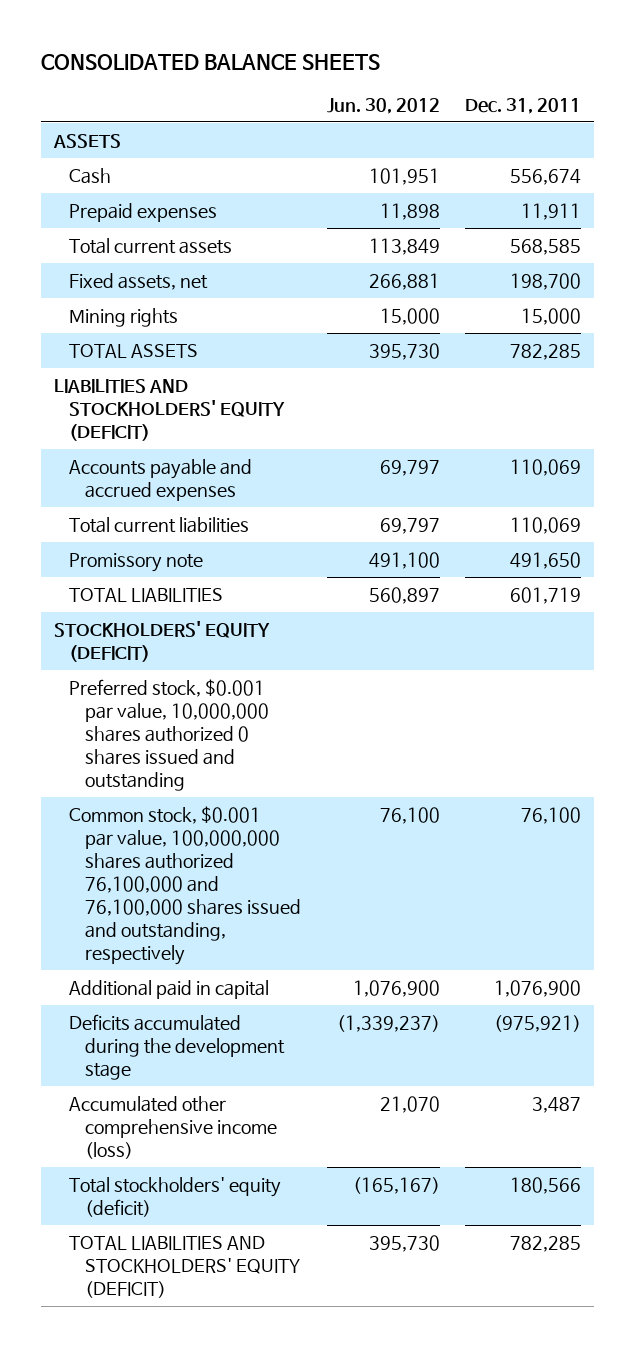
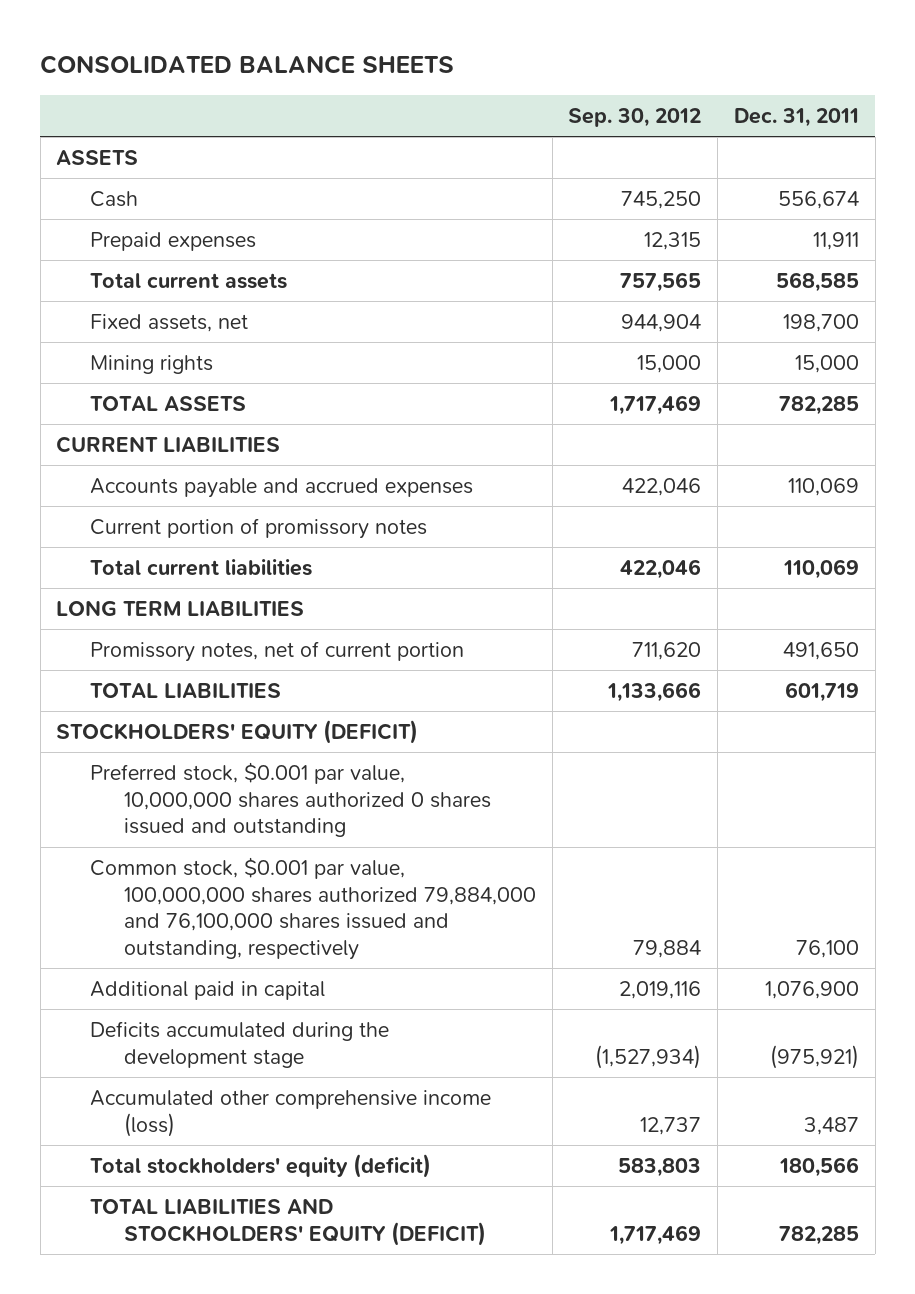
[326,97,440,114] Jun. 30, 2012 -> none
none -> [568,107,702,127] Sep. 30, 2012
[53,379,286,442] LIABILITIES AND STOCKHOLDERS' EQUITY (DEFICIT) -> none
none -> [56,435,281,453] CURRENT LIABILITIES
none -> [90,517,428,539] Current portion of promissory notes
none -> [56,599,305,616] LONG TERM LIABILITIES
[69,553,204,573] Promissory note -> [90,640,465,662] Promissory notes, net of current portion
[69,806,302,966] Common stock, $0.001 par value, 100,000,000 shares authorized 76,100,000 and 76,100,000 shares issued and outstanding, respectively -> [90,856,536,960] Common stock, $0.001 par value, 100,000,000 shares authorized 79,884,000 and 76,100,000 shares issued and outstanding, respectively

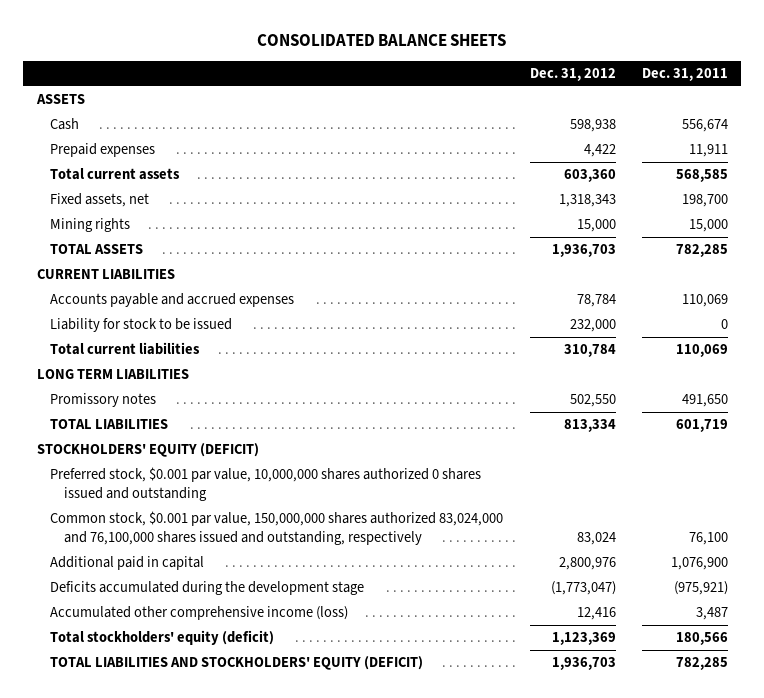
[568,107,702,127] Sep. 30, 2012 -> none
none -> [529,68,616,82] Dec. 31, 2012
[90,517,428,539] Current portion of promissory notes -> none
none -> [50,318,233,333] Liability for stock to be issued
[90,640,465,662] Promissory notes, net of current portion -> [50,393,157,408] Promissory notes
[90,856,536,960] Common stock, $0.001 par value, 100,000,000 shares authorized 79,884,000 and 76,100,000 shares issued and outstanding, respectively -> [50,511,504,546] Common stock, $0.001 par value, 150,000,000 shares authorized 83,024,000 and 76,100,000 shares issued and outstanding, respectively

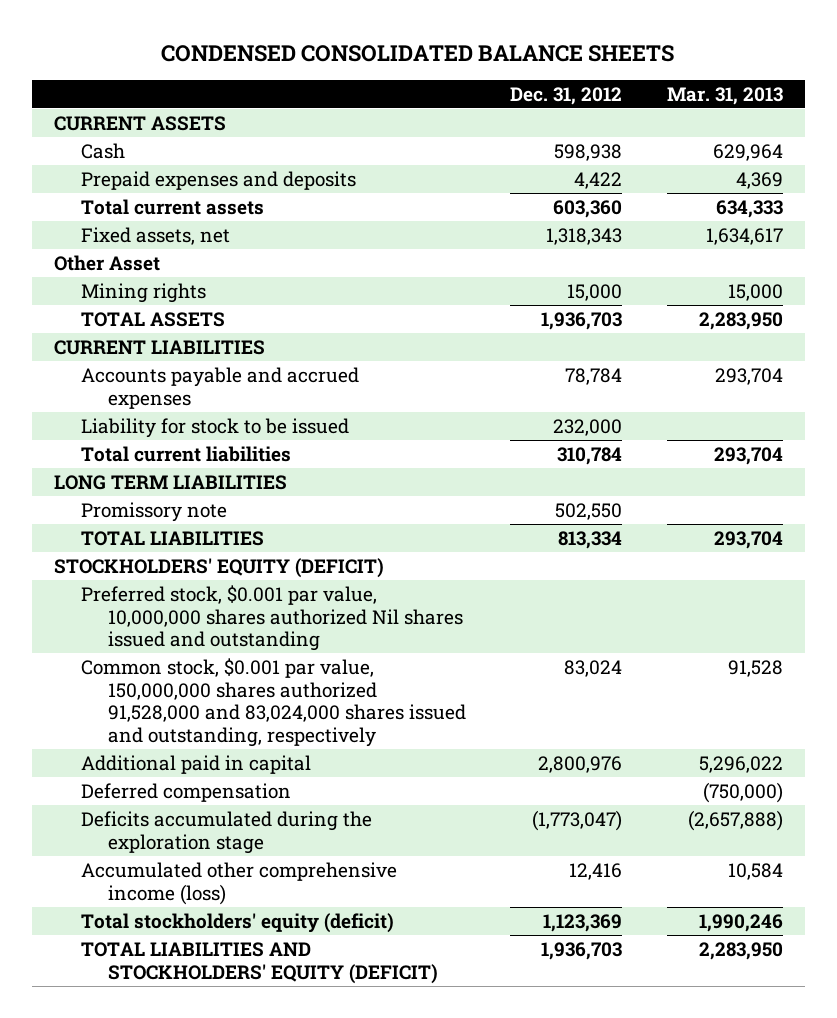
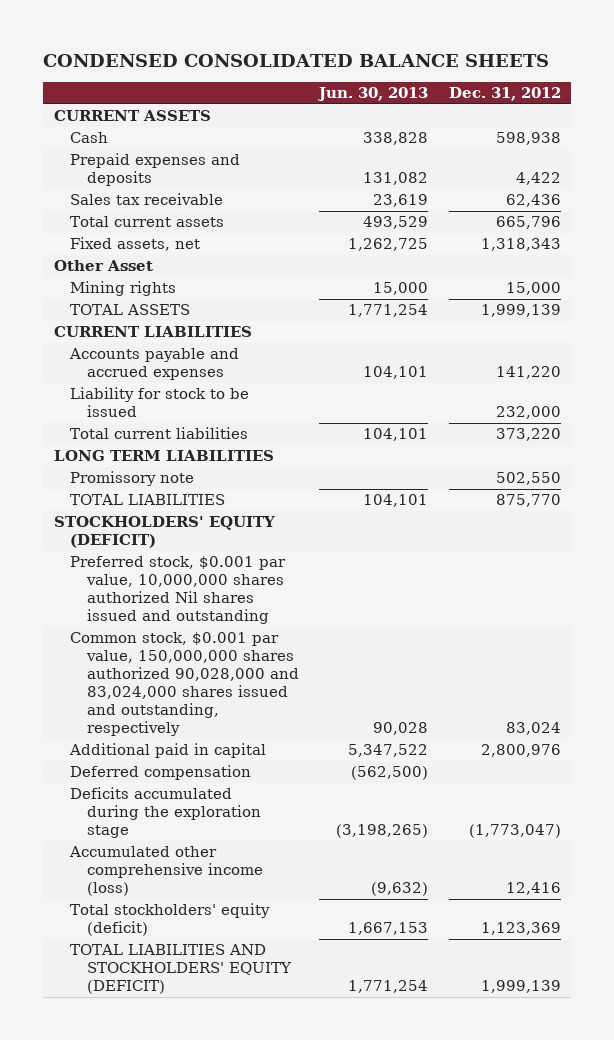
[666,86,783,105] Mar. 31, 2013 -> none
none -> [317,87,429,102] Jun. 30, 2013
none -> [70,193,224,206] Sales tax receivable
[553,199,623,218] 603,360 -> [495,216,561,230] 665,796
[541,311,623,330] 1,936,703 -> [480,304,561,318] 1,999,139
[565,367,623,385] 78,784 -> [495,366,561,380] 141,220
[557,446,623,465] 310,784 -> [495,428,561,442] 373,220
[558,530,623,549] 813,334 -> [495,494,561,508] 875,770
[80,657,467,748] Common stock, $0.001 par value, 150,000,000 shares authorized 91,528,000 and 83,024,000 shares issued and outstanding, respectively -> [70,632,300,737] Common stock, $0.001 par value, 150,000,000 shares authorized 90,028,000 and 83,024,000 shares issued and outstanding, respectively
[541,941,623,960] 1,936,703 -> [480,980,561,994] 1,999,139

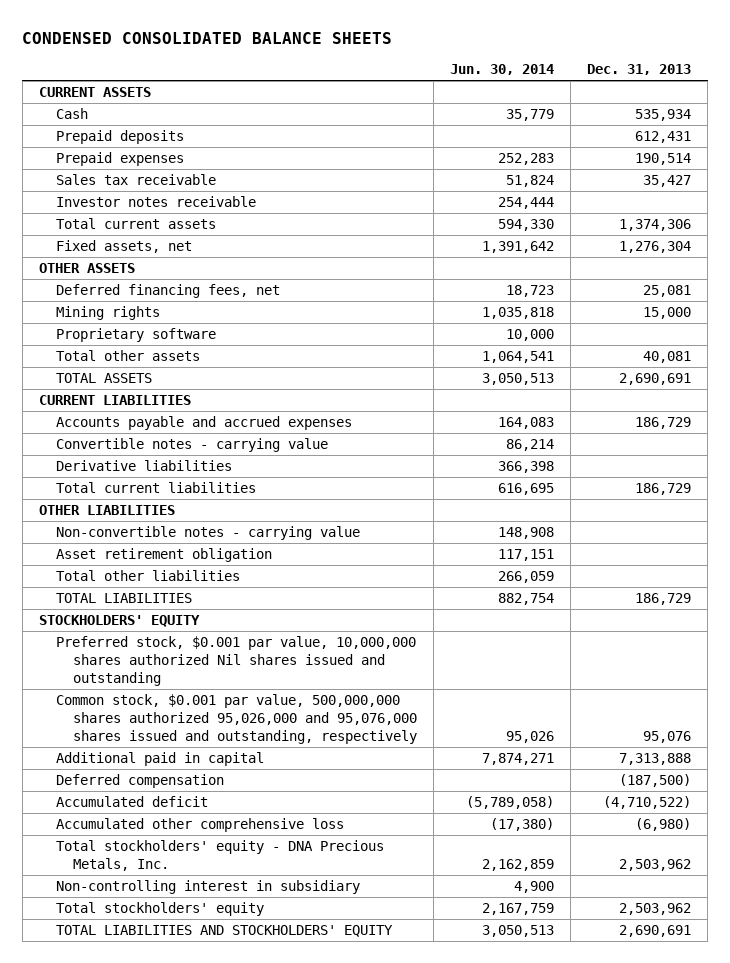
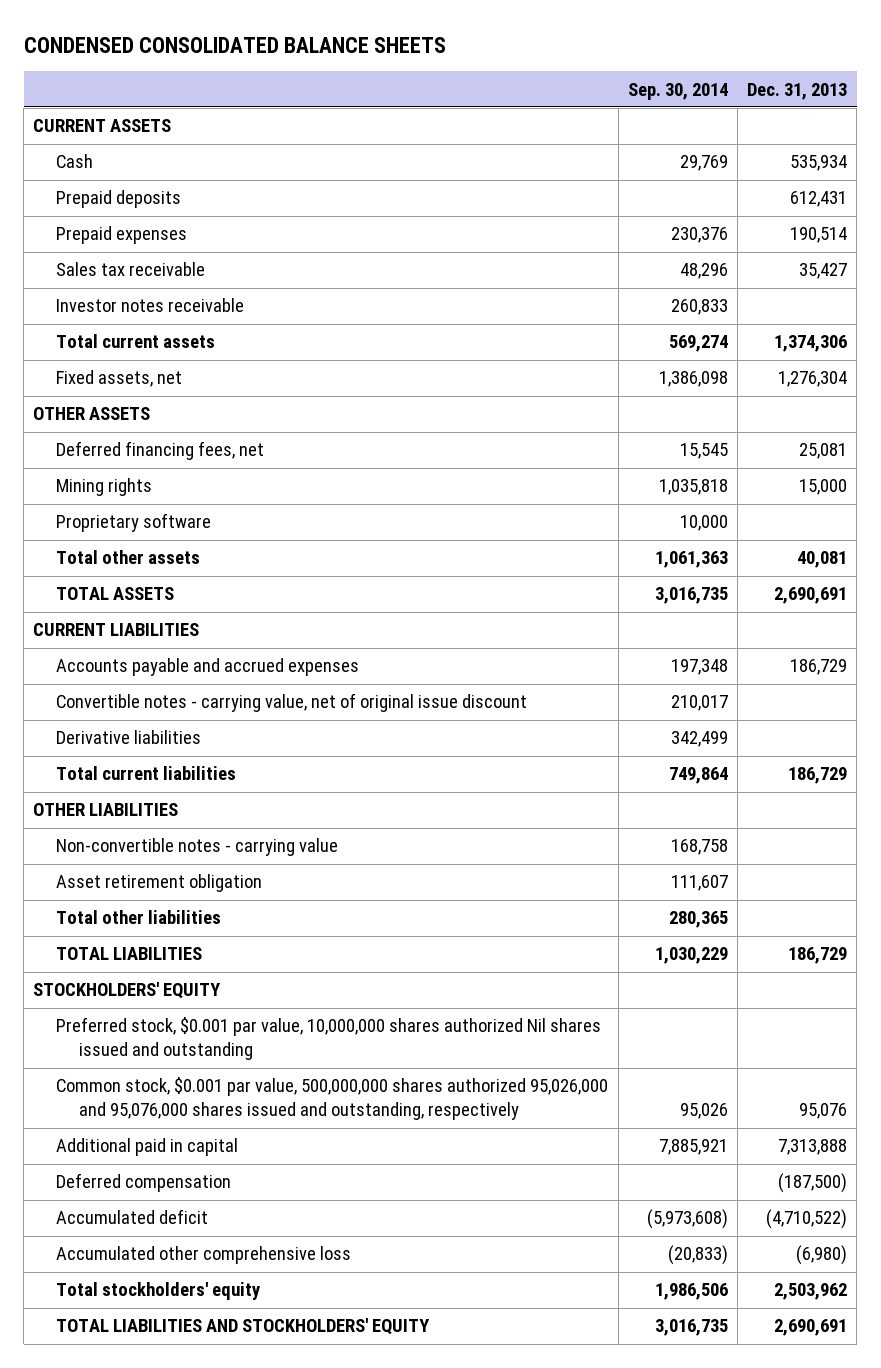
[450,64,555,76] Jun. 30, 2014 -> none
none -> [627,82,728,100] Sep. 30, 2014
[55,438,328,453] Convertible notes - carrying value -> [56,693,528,713] Convertible notes - carrying value, net of original issue discount
[55,840,384,872] Total stockholders' equity - DNA Precious Metals, Inc. -> none
[55,880,360,895] Non-controlling interest in subsidiary -> none

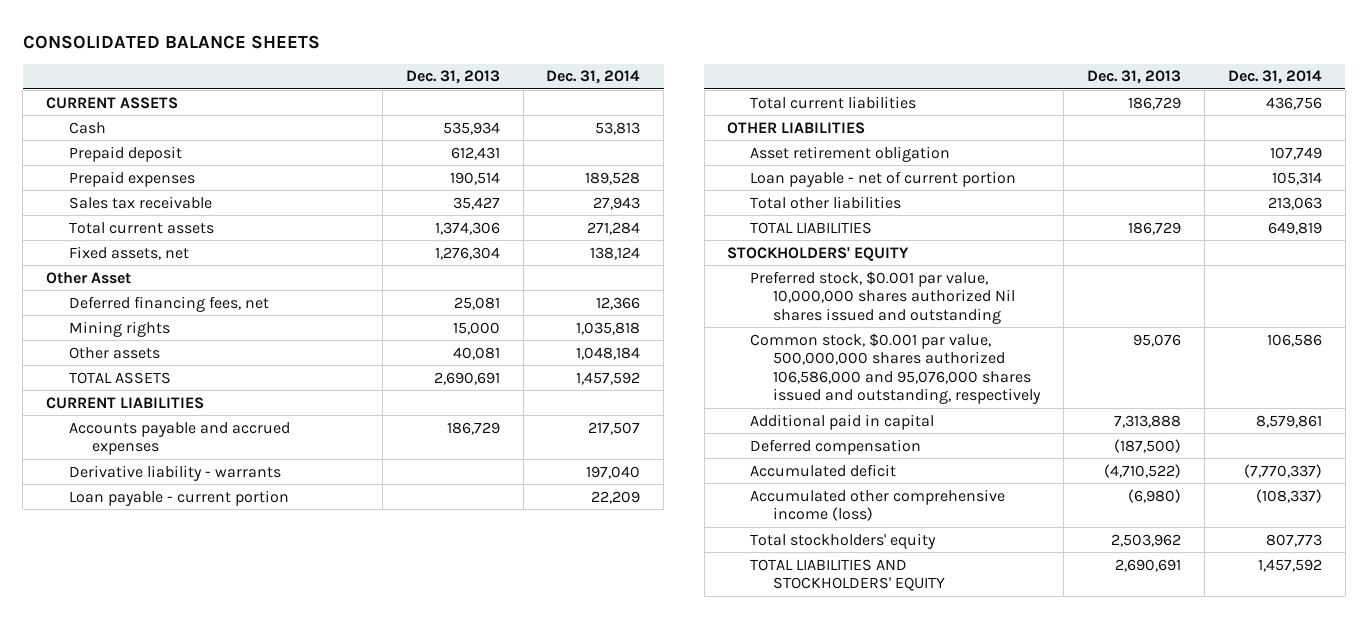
[23,36,446,53] CONDENSED CONSOLIDATED BALANCE SHEETS -> [22,34,320,49] CONSOLIDATED BALANCE SHEETS
[627,82,728,100] Sep. 30, 2014 -> none
none -> [546,70,641,85] Dec. 31, 2014
[56,190,182,209] Prepaid deposits -> [69,145,183,162] Prepaid deposit
[56,298,245,313] Investor notes receivable -> none
[33,407,151,421] OTHER ASSETS -> [46,271,132,284] Other Asset
[56,513,212,533] Proprietary software -> none
[56,550,201,565] Total other assets -> [69,346,161,359] Other assets
[56,693,528,713] Convertible notes - carrying value, net of original issue discount -> none
[56,730,202,745] Derivative liabilities -> [69,464,282,481] Derivative liability - warrants
none -> [69,489,290,506] Loan payable - current portion
[56,838,339,857] Non-convertible notes - carrying value -> none
none -> [750,170,1017,187] Loan payable - net of current portion
[56,1077,609,1121] Common stock, $0.001 par value, 500,000,000 shares authorized 95,026,000 and 95,076,000 shares issued and outstanding, respectively -> [750,332,1042,405] Common stock, $0.001 par value, 500,000,000 shares authorized 106,586,000 and 95,076,000 shares issued and outstanding, respectively
[56,1246,352,1265] Accumulated other comprehensive loss -> [750,488,1006,522] Accumulated other comprehensive income (loss)

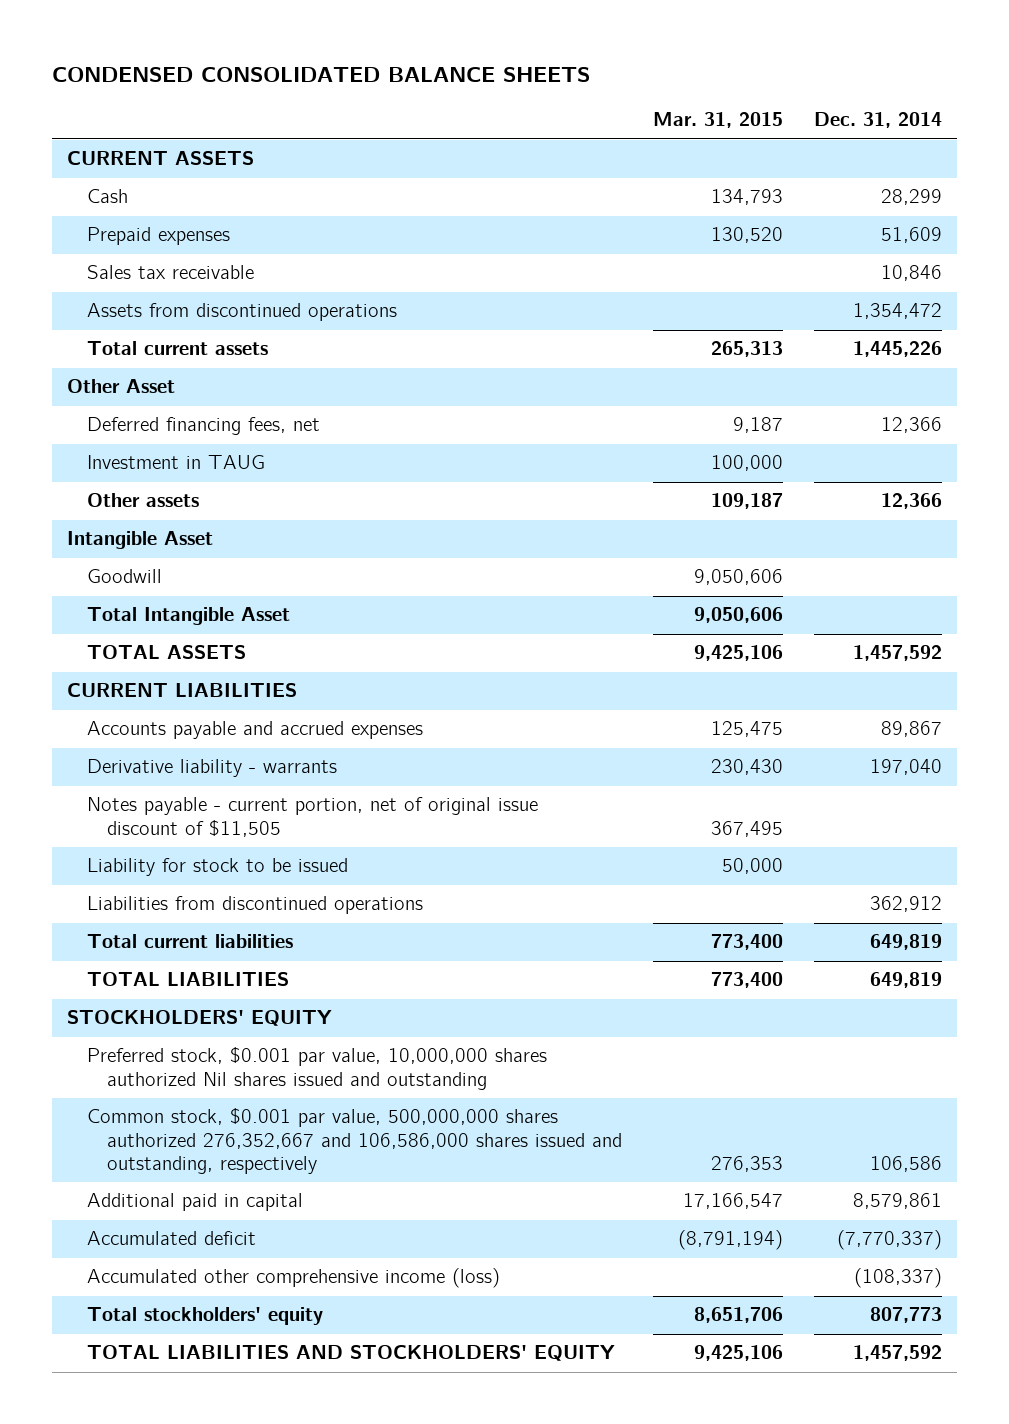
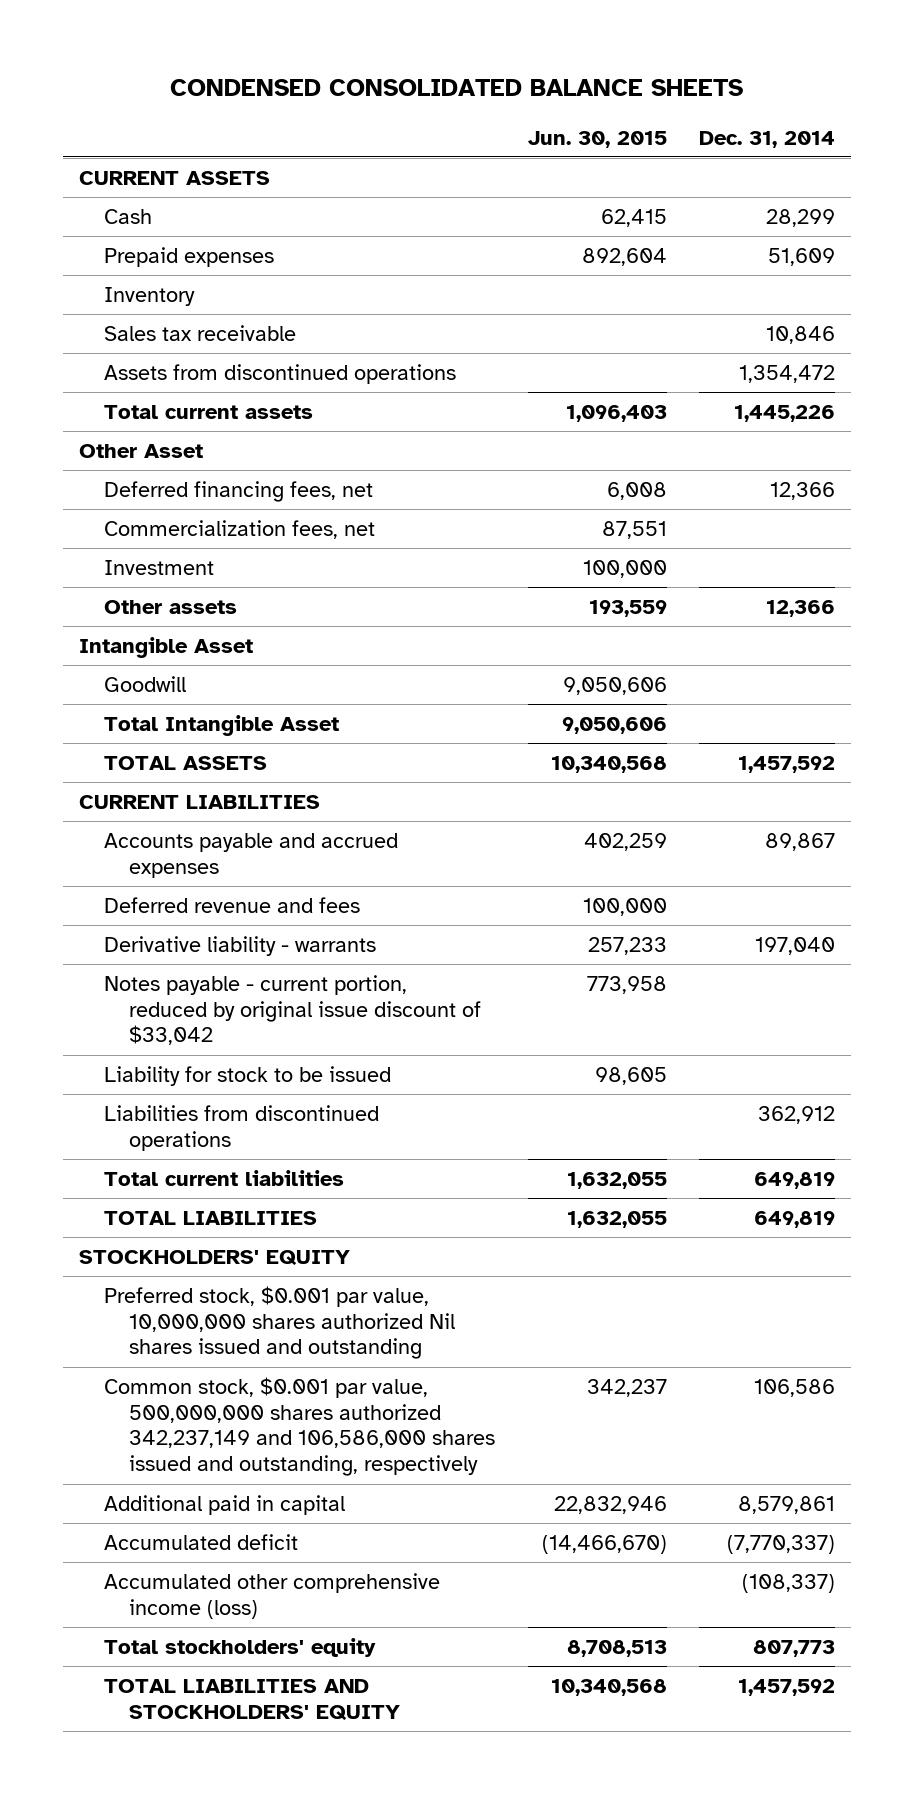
[653,112,784,129] Mar. 31, 2015 -> none
none -> [527,130,667,148] Jun. 30, 2015
none -> [104,286,196,306] Inventory
none -> [104,519,376,539] Commercialization fees, net
[87,455,266,470] Investment in TAUG -> [104,559,215,575] Investment
none -> [104,896,361,913] Deferred revenue and fees
[87,797,539,837] Notes payable - current portion, net of original issue discount of $11,505 -> [104,974,481,1046] Notes payable - current portion, reduced by original issue discount of $33,042
[87,1108,623,1175] Common stock, $0.001 par value, 500,000,000 shares authorized 276,352,667 and 106,586,000 shares issued and outstanding, respectively -> [104,1376,495,1477] Common stock, $0.001 par value, 500,000,000 shares authorized 342,237,149 and 106,586,000 shares issued and outstanding, respectively

